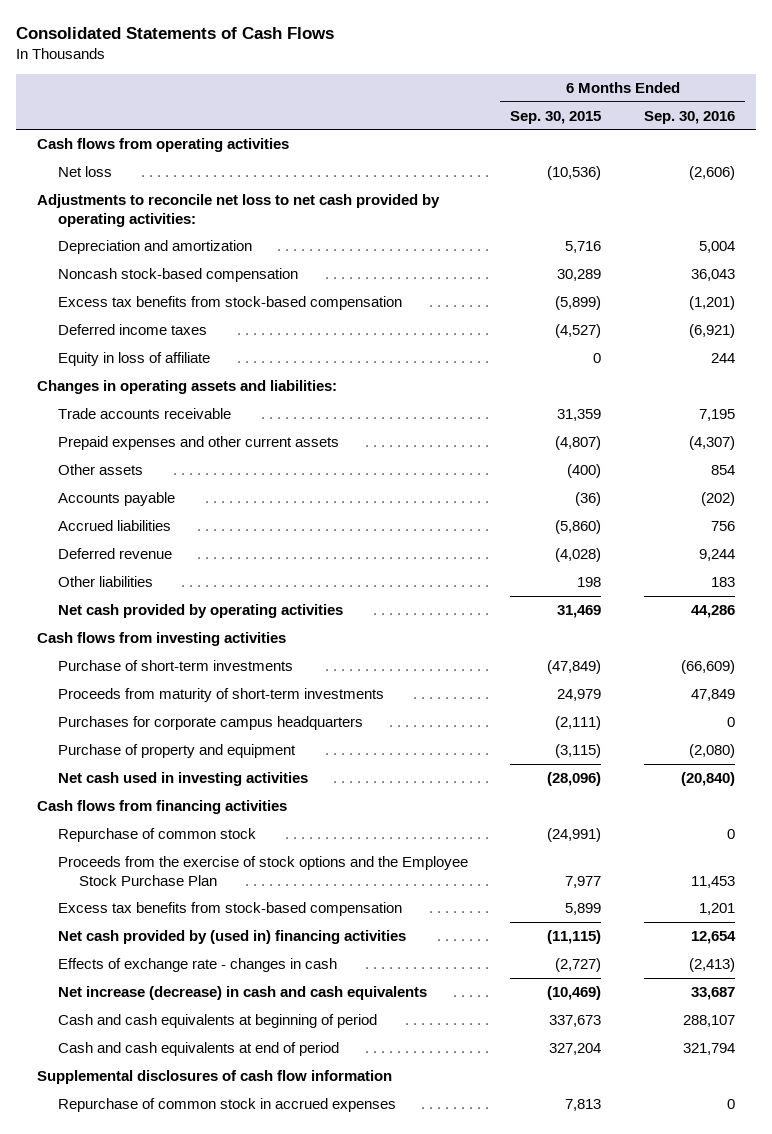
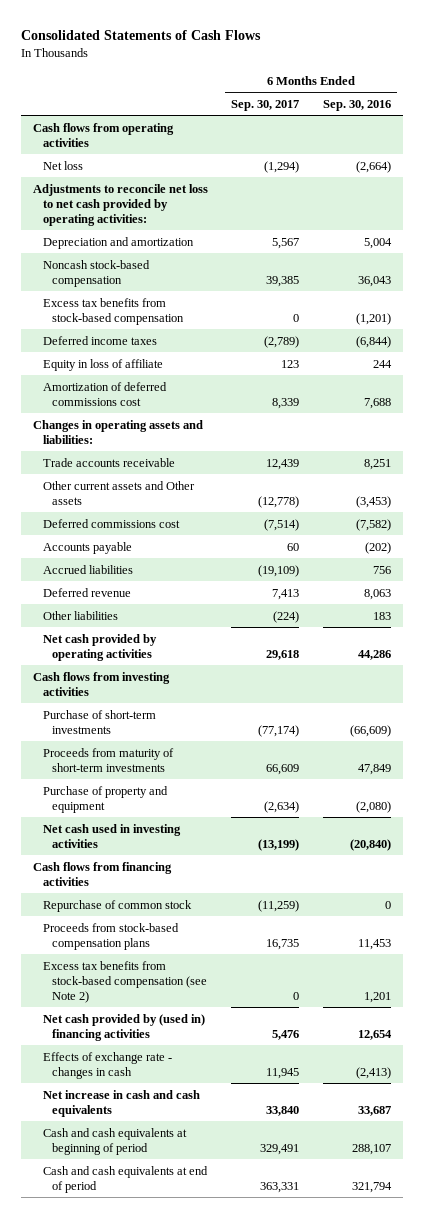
[510,110,602,124] Sep. 30, 2015 -> none
none -> [231,99,300,111] Sep. 30, 2017
[688,165,735,180] (2,606) -> [355,160,391,173] (2,664)
[688,323,735,338] (6,921) -> [355,335,391,348] (6,844)
none -> [42,381,167,406] Amortization of deferred commissions cost
[57,435,339,450] Prepaid expenses and other current assets -> none
[698,408,735,421] 7,195 -> [363,458,391,470] 8,251
[57,463,143,475] Other assets -> [42,480,195,505] Other current assets and Other assets
[710,464,735,475] 854 -> [355,495,391,508] (3,453)
none -> [42,518,180,528] Deferred commissions cost
[698,548,735,561] 9,244 -> [363,588,391,600] 8,063
[57,715,363,730] Purchases for corporate campus headquarters -> none
[57,855,468,886] Proceeds from the exercise of stock options and the Employee Stock Purchase Plan -> [42,922,179,950] Proceeds from stock-based compensation plans
[57,901,402,916] Excess tax benefits from stock-based compensation -> [42,960,208,1003] Excess tax benefits from stock-based compensation (see Note 2)
[57,985,427,1000] Net increase (decrease) in cash and cash equivalents -> [42,1089,200,1117] Net increase in cash and cash equivalents
[37,1069,393,1084] Supplemental disclosures of cash flow information -> none
[57,1097,396,1112] Repurchase of common stock in accrued expenses -> none

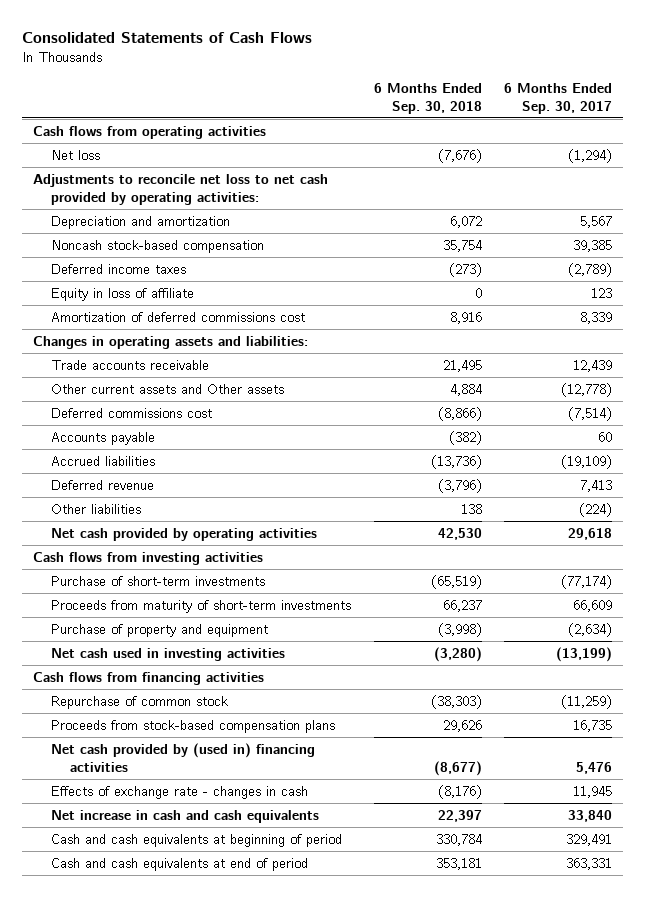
[322,99,391,111] Sep. 30, 2016 -> none
none -> [373,82,482,114] 6 Months Ended Sep. 30, 2018
[42,297,185,325] Excess tax benefits from stock-based compensation -> none
[42,960,208,1003] Excess tax benefits from stock-based compensation (see Note 2) -> none

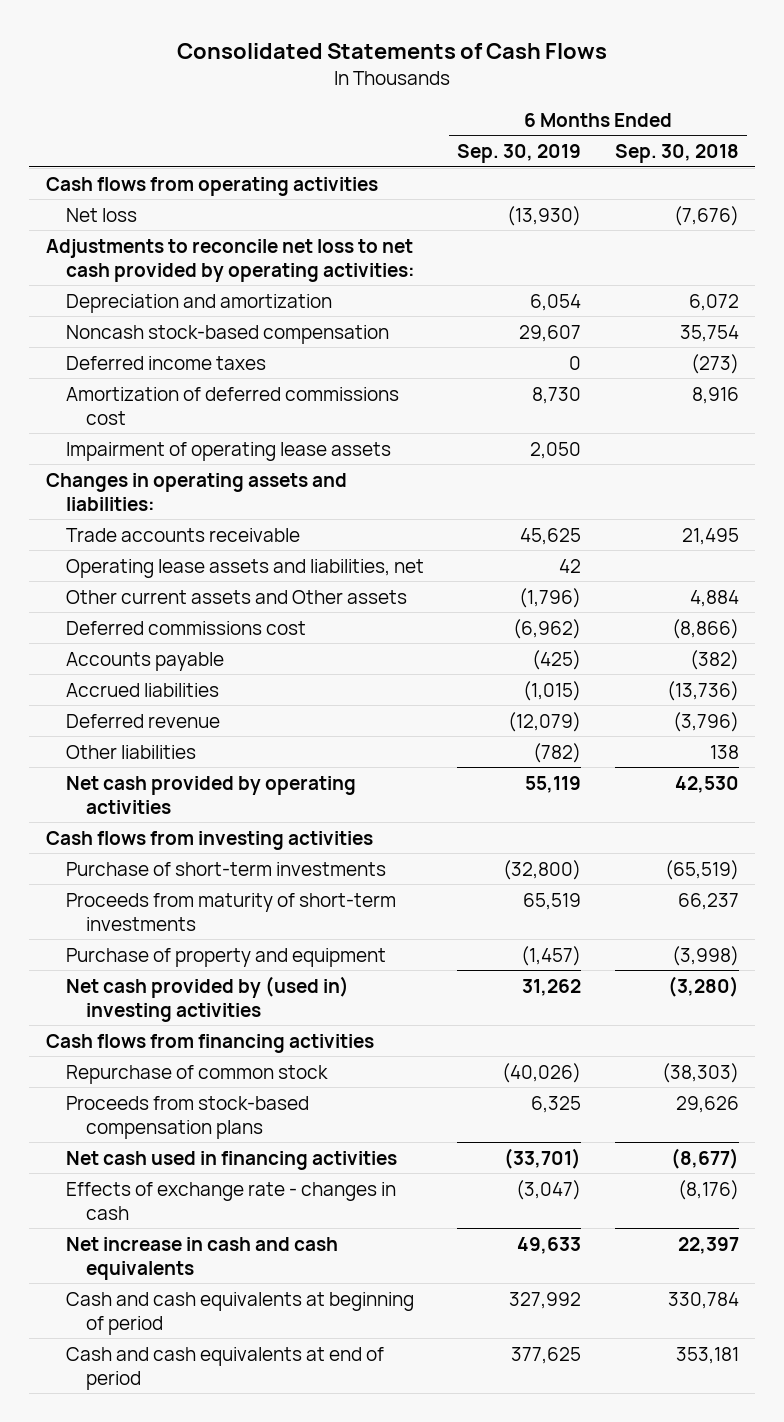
[503,82,612,114] 6 Months Ended Sep. 30, 2017 -> none
none -> [457,143,582,163] Sep. 30, 2019
[51,287,195,301] Equity in loss of affiliate -> none
none -> [65,441,391,461] Impairment of operating lease assets
none -> [65,558,424,578] Operating lease assets and liabilities, net
[51,647,286,661] Net cash used in investing activities -> [65,975,349,1022] Net cash provided by (used in) investing activities
[51,742,316,772] Net cash provided by (used in) financing activities -> [65,1150,397,1170] Net cash used in financing activities

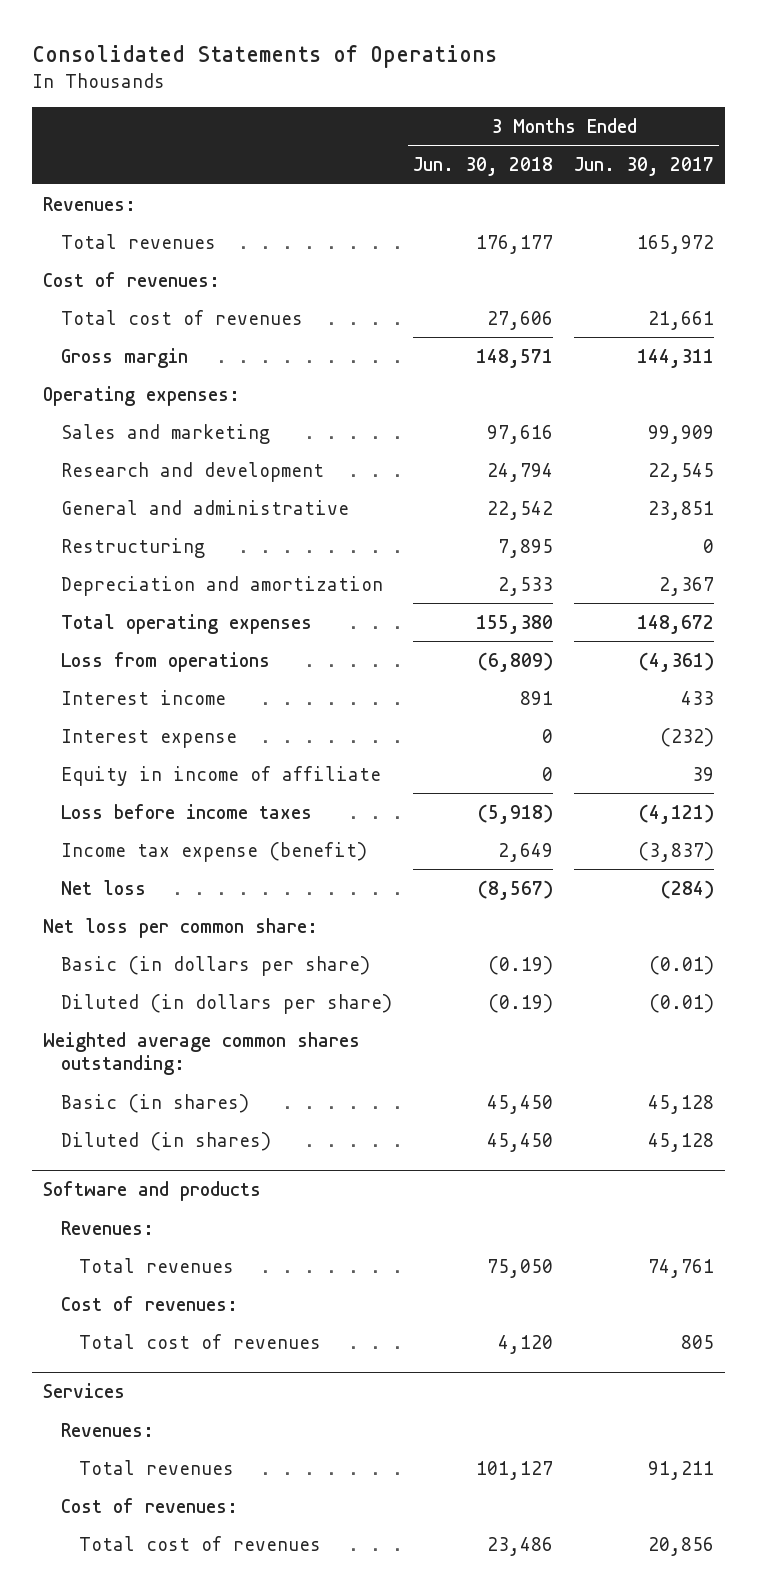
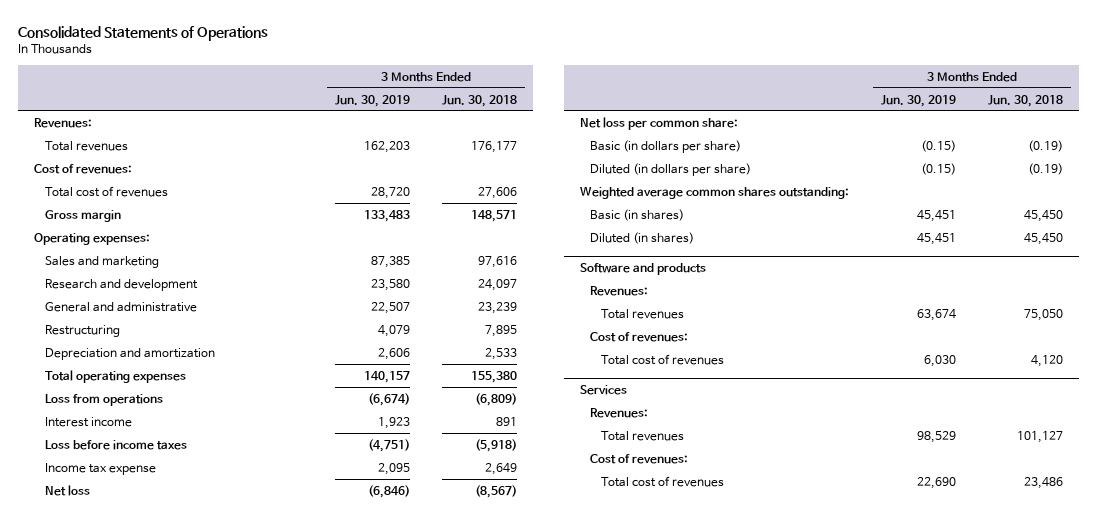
[574,157,715,177] Jun. 30, 2017 -> none
none -> [335,94,411,107] Jun. 30, 2019
[487,462,554,482] 24,794 -> [478,278,518,291] 24,097
[487,500,554,520] 22,542 -> [478,301,518,314] 23,239
[61,728,238,748] Interest expense -> none
[61,765,382,786] Equity in income of affiliate -> none
[61,841,368,862] Income tax expense (benefit) -> [44,462,156,475] Income tax expense

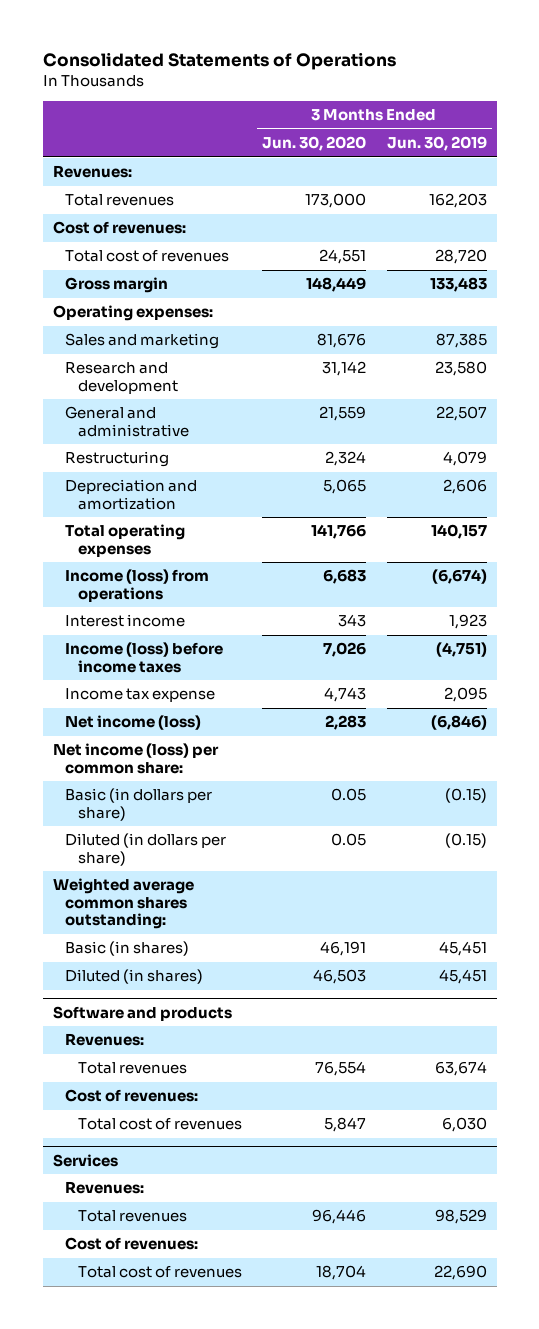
[442,94,518,107] Jun. 30, 2018 -> none
none -> [262,136,367,152] Jun. 30, 2020
[44,393,163,406] Loss from operations -> [65,569,210,602] Income (loss) from operations
[44,439,187,450] Loss before income taxes -> [65,642,224,673] Income (loss) before income taxes
[44,484,90,496] Net loss -> [65,715,202,731] Net income (loss)
[579,116,738,130] Net loss per common share: -> [52,743,219,774] Net income (loss) per common share:

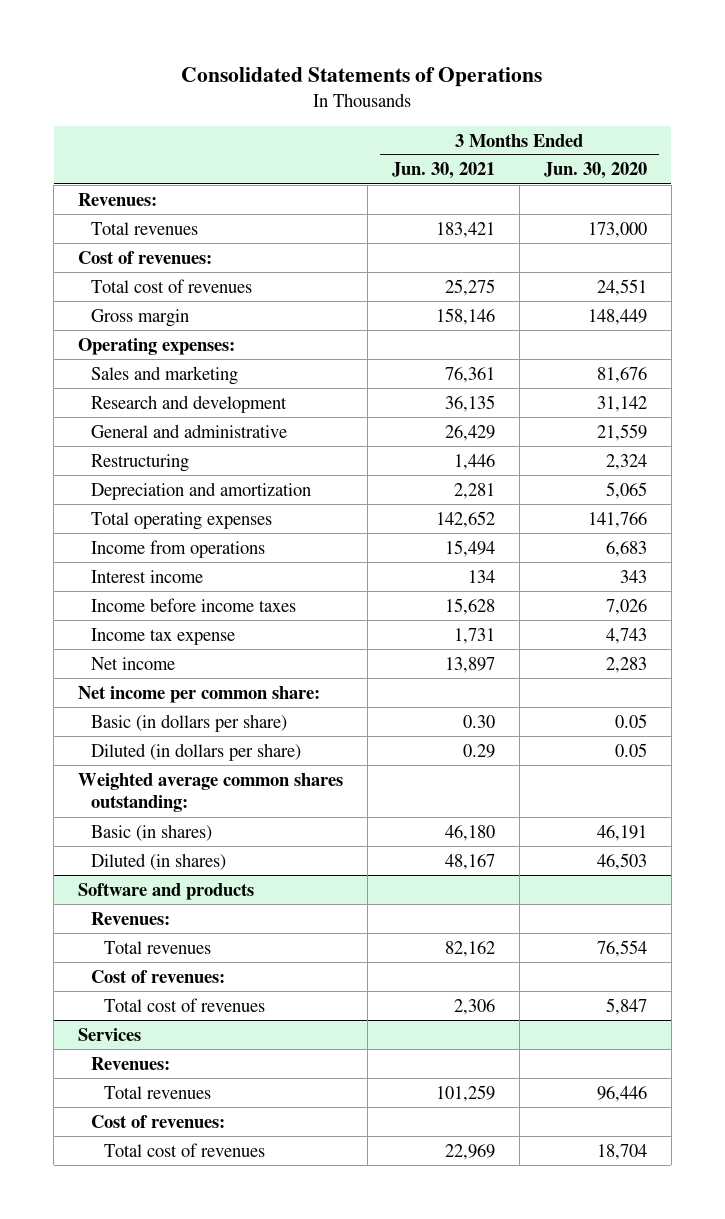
[386,136,487,152] Jun. 30, 2019 -> none
none -> [391,162,495,180] Jun. 30, 2021
[65,569,210,602] Income (loss) from operations -> [91,539,266,558] Income from operations
[65,642,224,673] Income (loss) before income taxes -> [91,597,297,612] Income before income taxes
[65,715,202,731] Net income (loss) -> [91,656,176,670] Net income
[52,743,219,774] Net income (loss) per common share: -> [78,685,321,703] Net income per common share:

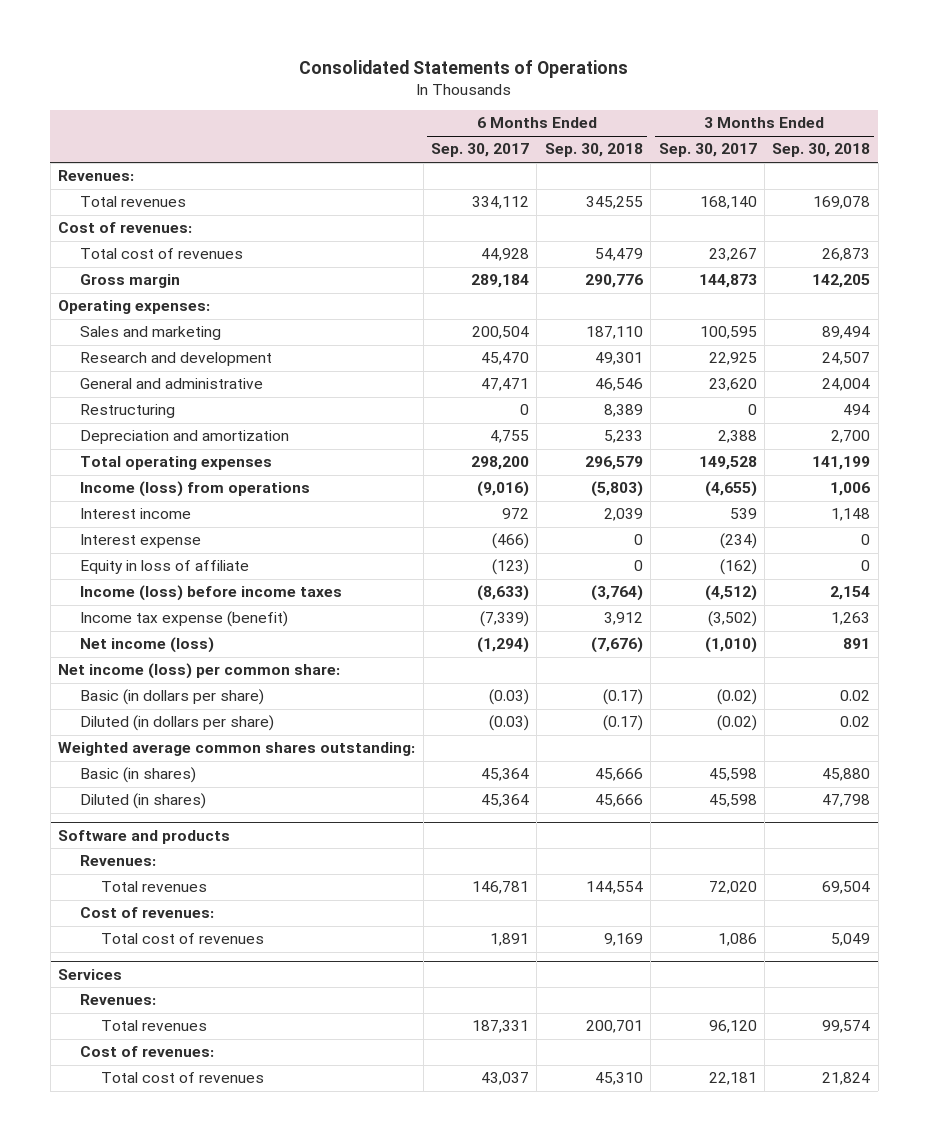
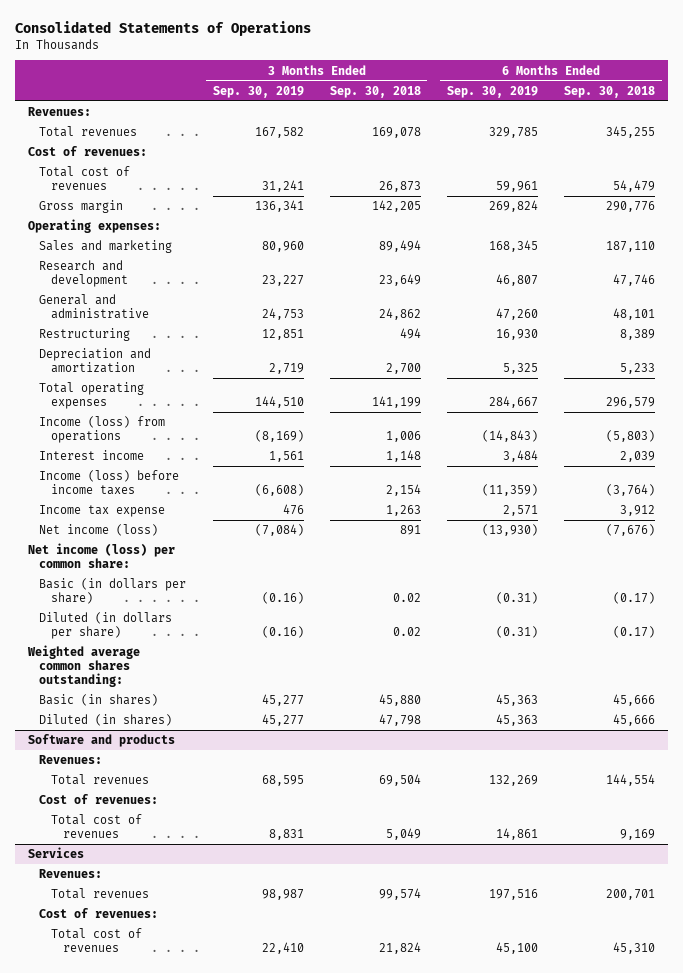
[430,143,529,158] Sep. 30, 2017 -> none
[658,143,757,158] Sep. 30, 2017 -> none
none -> [212,85,304,98] Sep. 30, 2019
none -> [446,85,538,98] Sep. 30, 2019
[594,352,643,366] 49,301 -> [613,274,656,287] 47,746
[822,352,871,366] 24,507 -> [378,274,421,287] 23,649
[594,378,643,392] 46,546 -> [613,308,656,321] 48,101
[822,378,871,392] 24,004 -> [378,308,421,321] 24,862
[79,534,201,549] Interest expense -> none
[79,560,249,575] Equity in loss of affiliate -> none
[79,611,288,628] Income tax expense (benefit) -> [39,505,166,518] Income tax expense

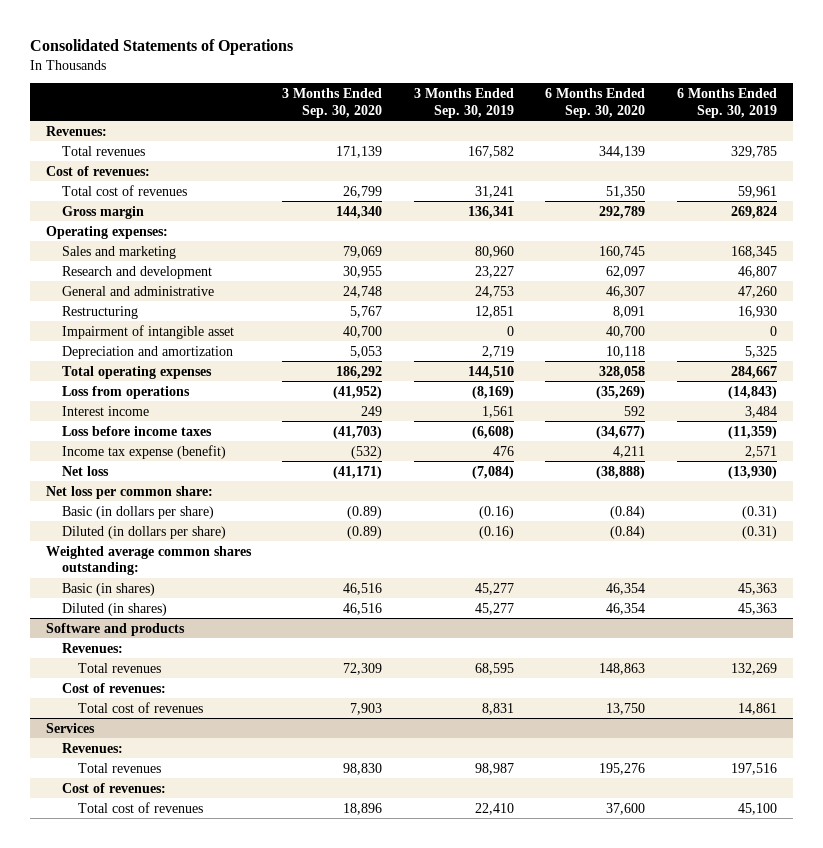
[329,85,421,98] Sep. 30, 2018 -> none
[564,85,656,98] Sep. 30, 2018 -> none
none -> [282,88,383,118] 3 Months Ended Sep. 30, 2020
none -> [545,88,646,118] 6 Months Ended Sep. 30, 2020
none -> [62,324,235,339] Impairment of intangible asset
[39,416,166,444] Income (loss) from operations -> [62,385,191,399] Loss from operations
[39,470,180,496] Income (loss) before income taxes -> [62,425,213,436] Loss before income taxes
[39,505,166,518] Income tax expense -> [62,444,227,459] Income tax expense (benefit)
[39,524,159,537] Net income (loss) -> [62,465,110,476] Net loss
[27,543,175,569] Net income (loss) per common share: -> [45,485,213,499] Net loss per common share:

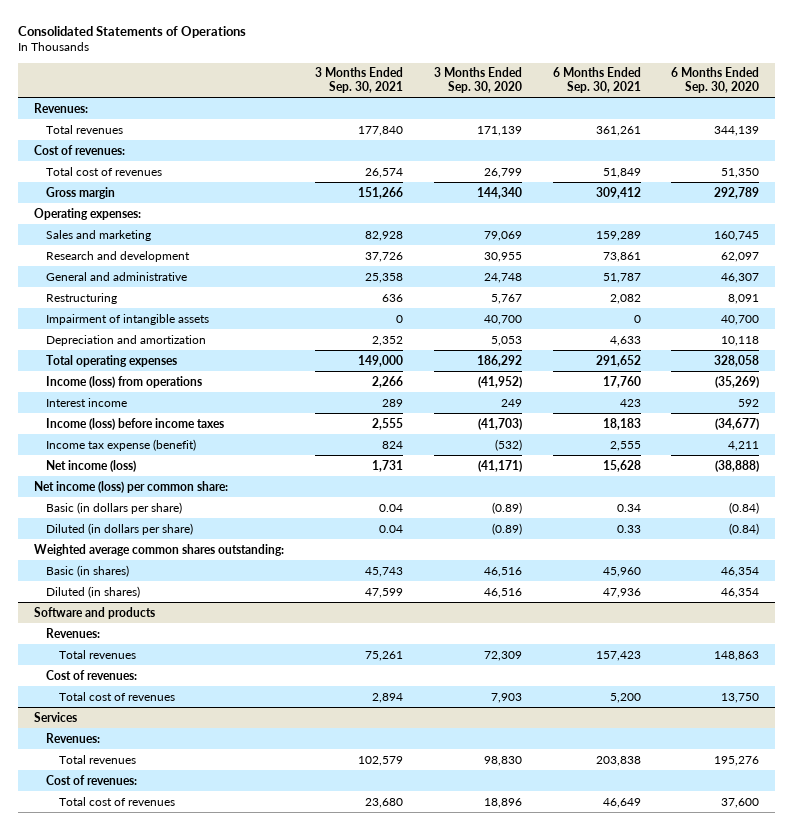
[413,88,514,118] 3 Months Ended Sep. 30, 2019 -> none
[677,88,778,118] 6 Months Ended Sep. 30, 2019 -> none
none -> [314,67,403,93] 3 Months Ended Sep. 30, 2021
none -> [552,67,641,93] 6 Months Ended Sep. 30, 2021
[62,324,235,339] Impairment of intangible asset -> [46,313,210,325] Impairment of intangible assets
[62,385,191,399] Loss from operations -> [46,375,203,388] Income (loss) from operations
[62,425,213,436] Loss before income taxes -> [46,417,225,430] Income (loss) before income taxes
[62,465,110,476] Net loss -> [46,459,137,472] Net income (loss)
[45,485,213,499] Net loss per common share: -> [33,480,228,493] Net income (loss) per common share:

